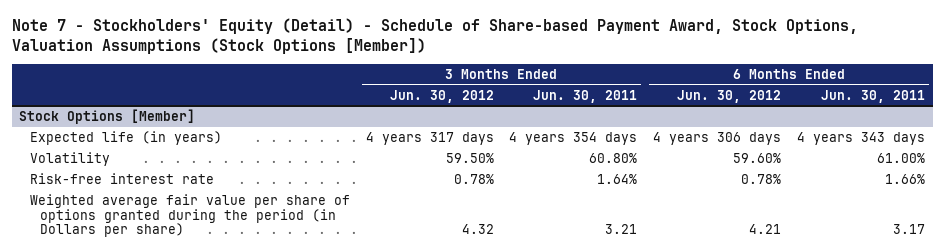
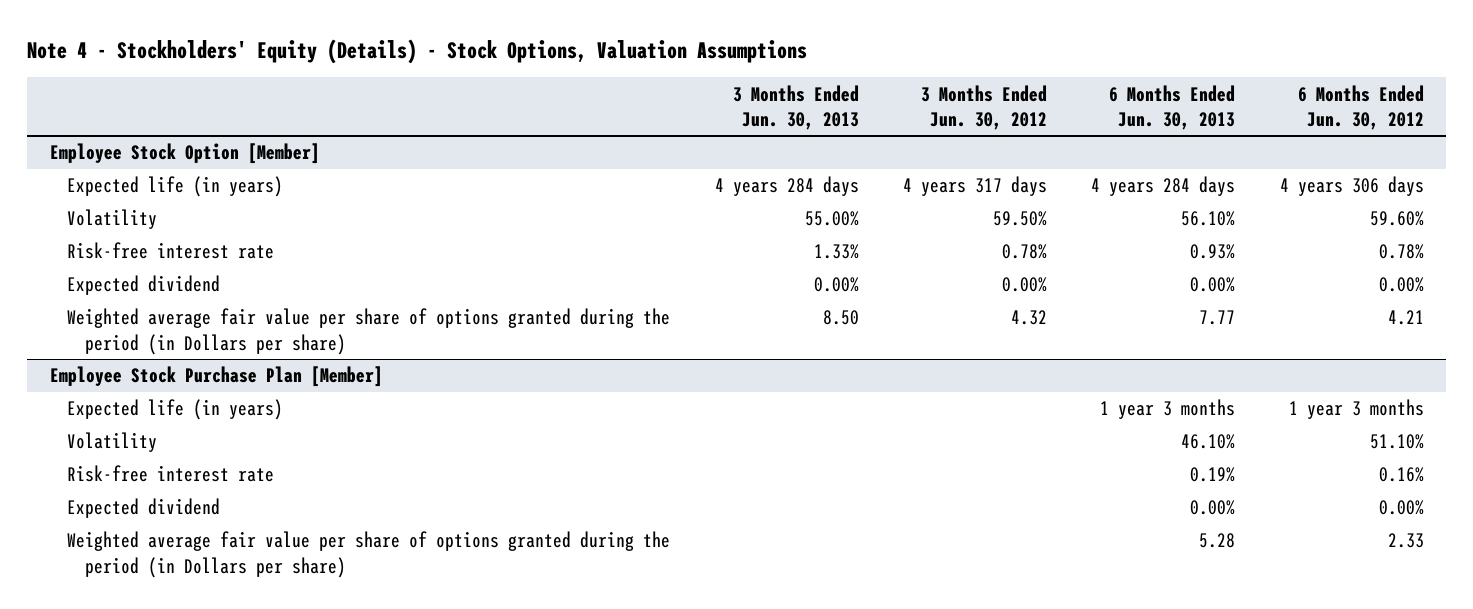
[11,18,858,54] Note 7 - Stockholders' Equity (Detail) - Schedule of Share-based Payment Award, Stock Options, Valuation Assumptions (Stock Options [Member]) -> [27,38,808,64] Note 4 - Stockholders' Equity (Details) - Stock Options, Valuation Assumptions
[533,89,638,103] Jun. 30, 2011 -> none
[820,89,925,103] Jun. 30, 2011 -> none
none -> [732,84,859,130] 3 Months Ended Jun. 30, 2013
none -> [1109,84,1236,130] 6 Months Ended Jun. 30, 2013
[19,109,196,125] Stock Options [Member] -> [49,143,320,165] Employee Stock Option [Member]
none -> [67,275,221,296] Expected dividend
none -> [49,366,383,388] Employee Stock Purchase Plan [Member]
none -> [67,399,284,421] Expected life (in years)
none -> [67,432,158,453] Volatility
none -> [67,465,275,483] Risk-free interest rate
none -> [67,498,221,519] Expected dividend
none -> [67,531,671,578] Weighted average fair value per share of options granted during the period (in Dollars per share)

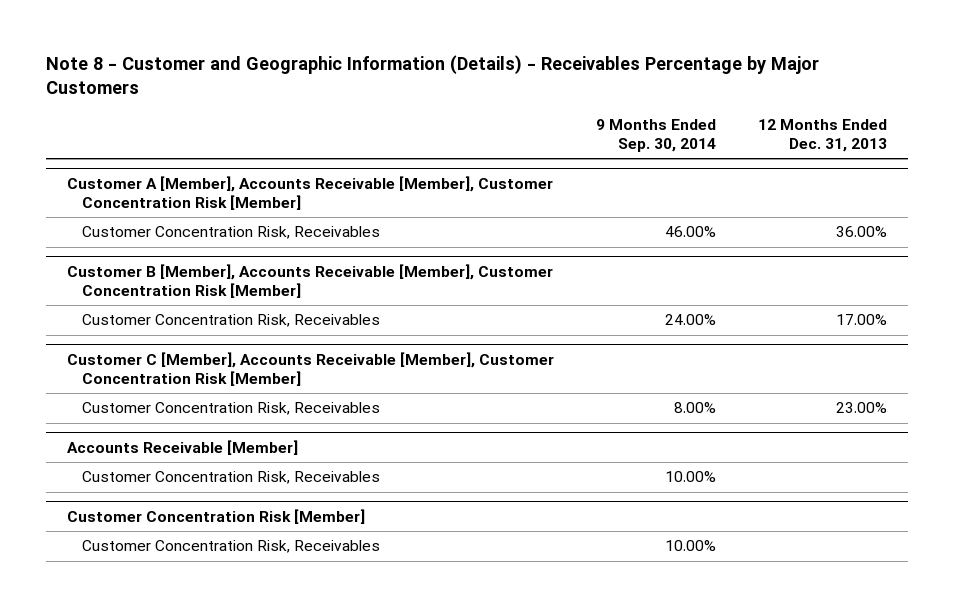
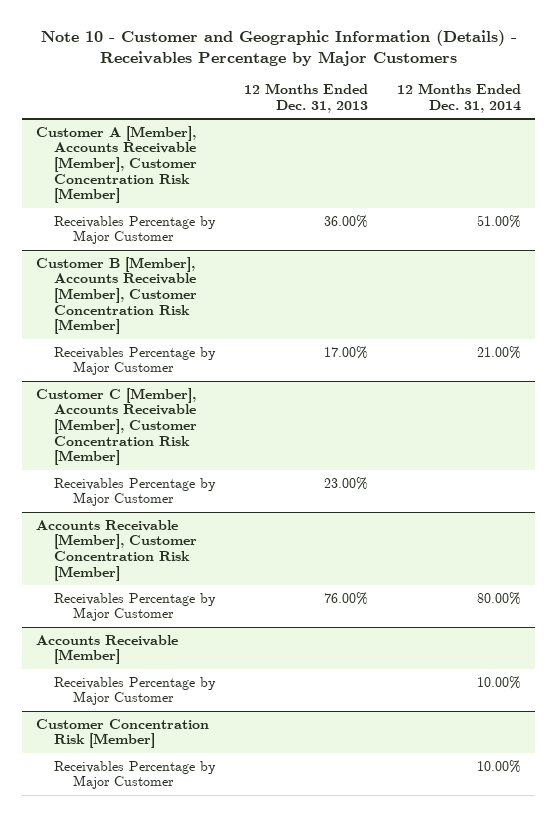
[46,55,820,95] Note 8 - Customer and Geographic Information (Details) - Receivables Percentage by Major Customers -> [40,30,517,67] Note 10 - Customer and Geographic Information (Details) - Receivables Percentage by Major Customers
[596,118,717,152] 9 Months Ended Sep. 30, 2014 -> none
none -> [396,83,521,113] 12 Months Ended Dec. 31, 2014
[81,226,380,240] Customer Concentration Risk, Receivables -> [54,215,217,245] Receivables Percentage by Major Customer
[81,314,380,328] Customer Concentration Risk, Receivables -> [54,346,217,376] Receivables Percentage by Major Customer
[81,402,380,416] Customer Concentration Risk, Receivables -> [54,477,217,507] Receivables Percentage by Major Customer
none -> [36,519,198,581] Accounts Receivable [Member], Customer Concentration Risk [Member]
none -> [54,592,217,622] Receivables Percentage by Major Customer
[81,471,380,485] Customer Concentration Risk, Receivables -> [54,676,217,706] Receivables Percentage by Major Customer
[81,540,380,554] Customer Concentration Risk, Receivables -> [54,760,217,790] Receivables Percentage by Major Customer

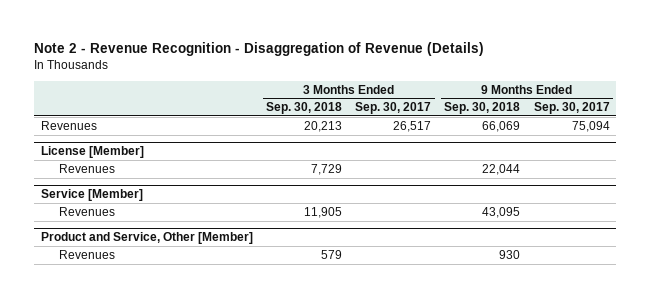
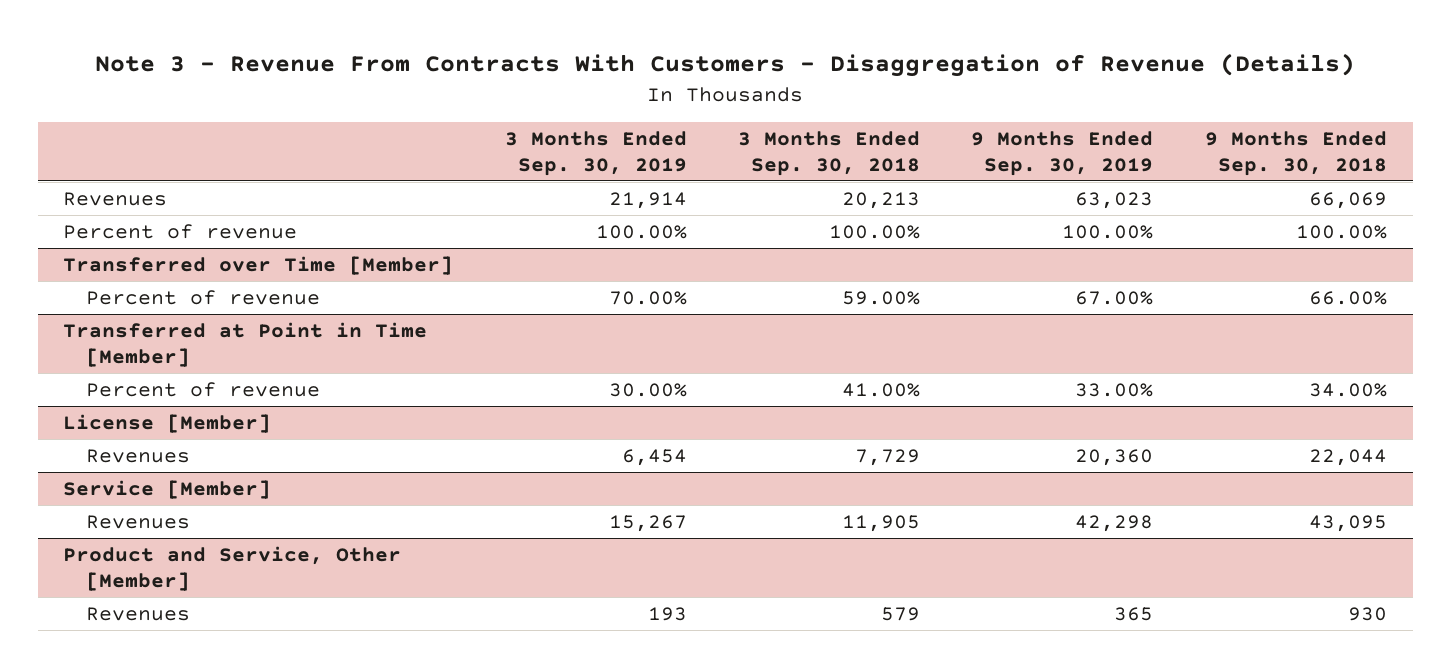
[34,41,485,56] Note 2 - Revenue Recognition - Disaggregation of Revenue (Details) -> [95,53,1356,78] Note 3 - Revenue From Contracts With Customers - Disaggregation of Revenue (Details)
[355,102,432,115] Sep. 30, 2017 -> none
[533,102,610,115] Sep. 30, 2017 -> none
none -> [504,130,687,176] 3 Months Ended Sep. 30, 2019
none -> [971,130,1154,176] 9 Months Ended Sep. 30, 2019
none -> [63,223,298,239] Percent of revenue
none -> [63,255,454,275] Transferred over Time [Member]
none -> [86,289,321,305] Percent of revenue
none -> [63,321,428,367] Transferred at Point in Time [Member]
none -> [86,381,321,397] Percent of revenue

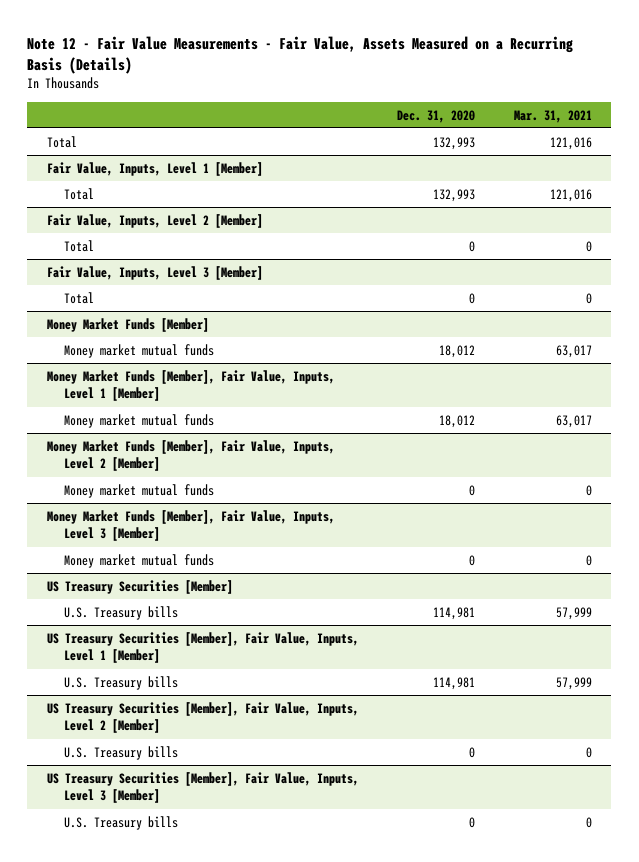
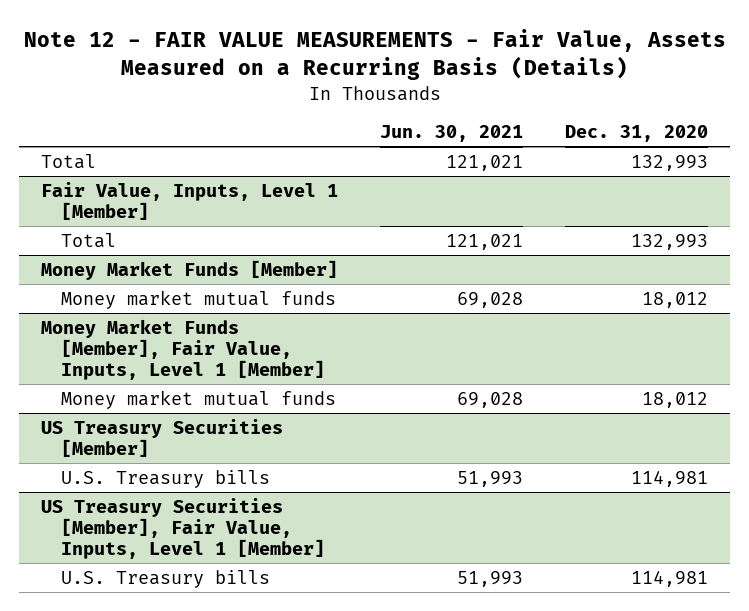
[27,35,574,74] Note 12 - Fair Value Measurements - Fair Value, Assets Measured on a Recurring Basis (Details) -> [23,29,726,81] Note 12 - FAIR VALUE MEASUREMENTS - Fair Value, Assets Measured on a Recurring Basis (Details)
[513,109,592,123] Mar. 31, 2021 -> none
none -> [380,125,524,143] Jun. 30, 2021
[46,213,263,228] Fair Value, Inputs, Level 2 [Member] -> none
[63,239,94,252] Total -> none
[46,265,263,280] Fair Value, Inputs, Level 3 [Member] -> none
[63,291,94,304] Total -> none
[46,439,335,472] Money Market Funds [Member], Fair Value, Inputs, Level 2 [Member] -> none
[63,483,214,498] Money market mutual funds -> none
[46,509,335,542] Money Market Funds [Member], Fair Value, Inputs, Level 3 [Member] -> none
[63,553,214,568] Money market mutual funds -> none
[46,701,359,734] US Treasury Securities [Member], Fair Value, Inputs, Level 2 [Member] -> none
[63,745,178,760] U.S. Treasury bills -> none
[46,771,359,804] US Treasury Securities [Member], Fair Value, Inputs, Level 3 [Member] -> none
[63,815,178,830] U.S. Treasury bills -> none

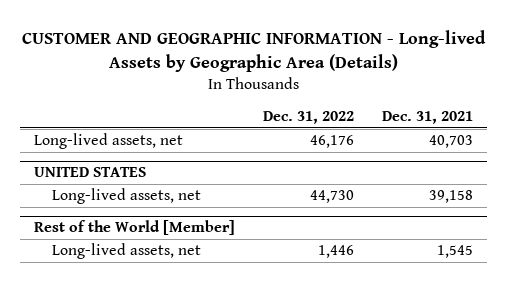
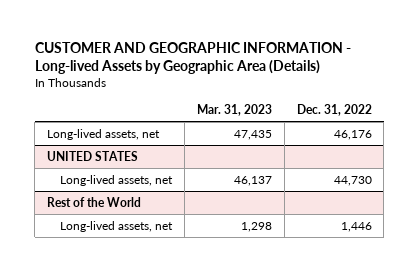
[382,111,474,125] Dec. 31, 2021 -> none
none -> [196,104,272,117] Mar. 31, 2023
[34,220,236,236] Rest of the World [Member] -> [47,196,142,207] Rest of the World

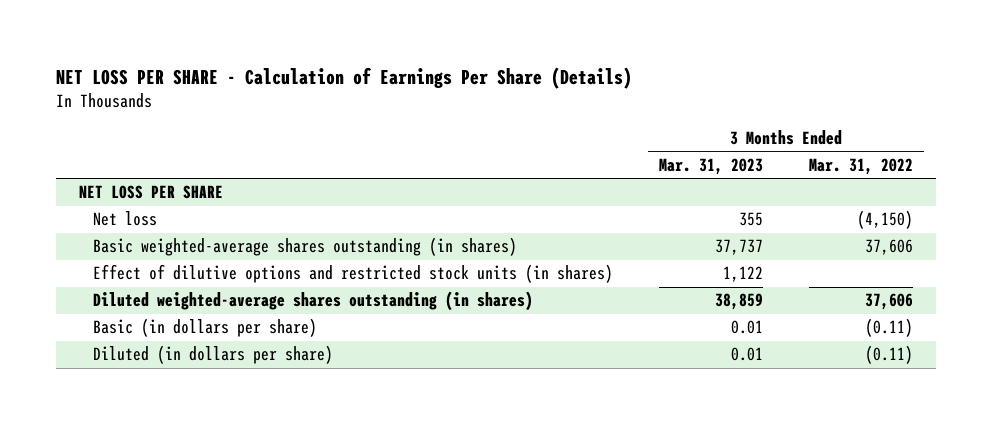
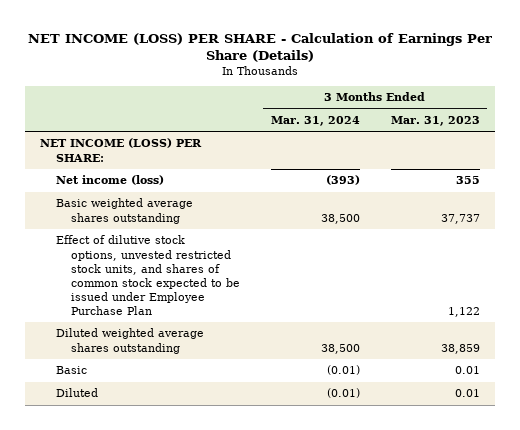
[56,66,633,89] NET LOSS PER SHARE - Calculation of Earnings Per Share (Details) -> [28,32,493,62] NET INCOME (LOSS) PER SHARE - Calculation of Earnings Per Share (Details)
[808,157,913,175] Mar. 31, 2022 -> none
none -> [271,116,361,127] Mar. 31, 2024
[79,185,224,200] NET LOSS PER SHARE -> [40,138,203,162] NET INCOME (LOSS) PER SHARE:
[93,211,158,227] Net loss -> [55,175,164,186] Net income (loss)
[93,237,518,257] Basic weighted-average shares outstanding (in shares) -> [55,198,193,224] Basic weighted average shares outstanding
[93,264,614,284] Effect of dilutive options and restricted stock units (in shares) -> [55,235,241,316] Effect of dilutive stock options, unvested restricted stock units, and shares of common stock expected to be issued under Employee Purchase Plan
[93,291,534,312] Diluted weighted-average shares outstanding (in shares) -> [55,328,204,354] Diluted weighted average shares outstanding
[93,318,318,338] Basic (in dollars per share) -> [55,366,87,375] Basic
[93,345,334,365] Diluted (in dollars per share) -> [55,388,98,398] Diluted

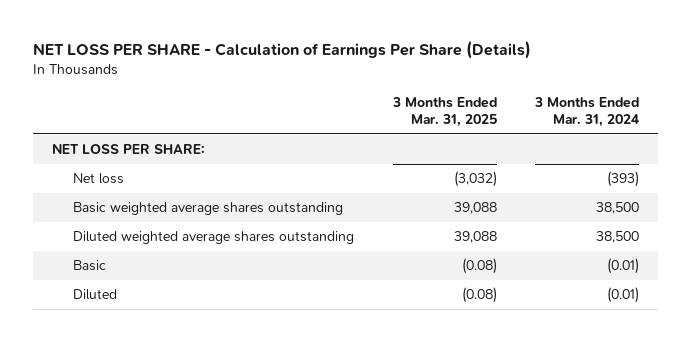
[28,32,493,62] NET INCOME (LOSS) PER SHARE - Calculation of Earnings Per Share (Details) -> [32,40,531,59] NET LOSS PER SHARE - Calculation of Earnings Per Share (Details)
[390,116,480,127] Mar. 31, 2023 -> none
none -> [391,96,497,128] 3 Months Ended Mar. 31, 2025
[40,138,203,162] NET INCOME (LOSS) PER SHARE: -> [52,144,206,155] NET LOSS PER SHARE:
[55,175,164,186] Net income (loss) -> [73,173,125,185] Net loss
[55,235,241,316] Effect of dilutive stock options, unvested restricted stock units, and shares of common stock expected to be issued under Employee Purchase Plan -> none

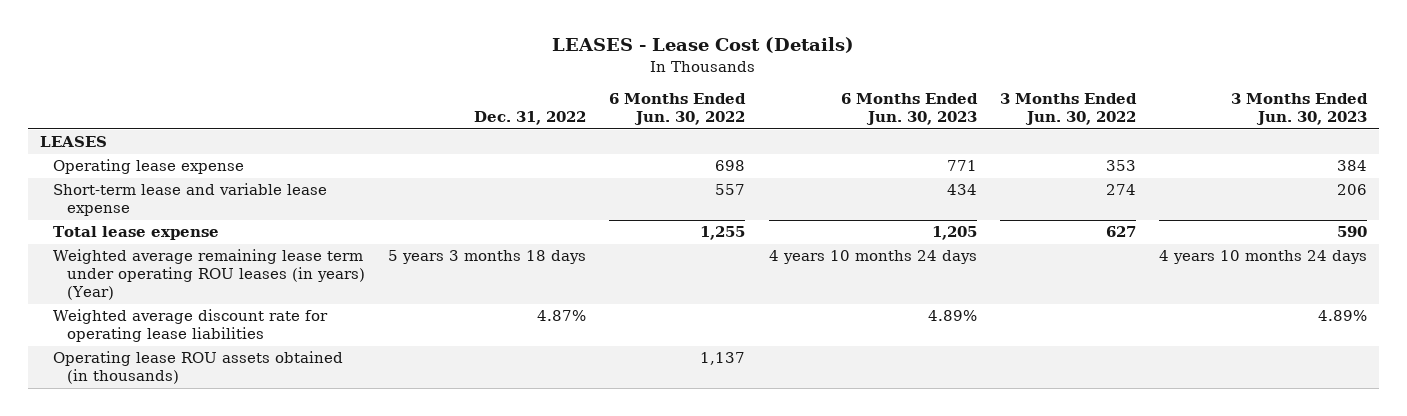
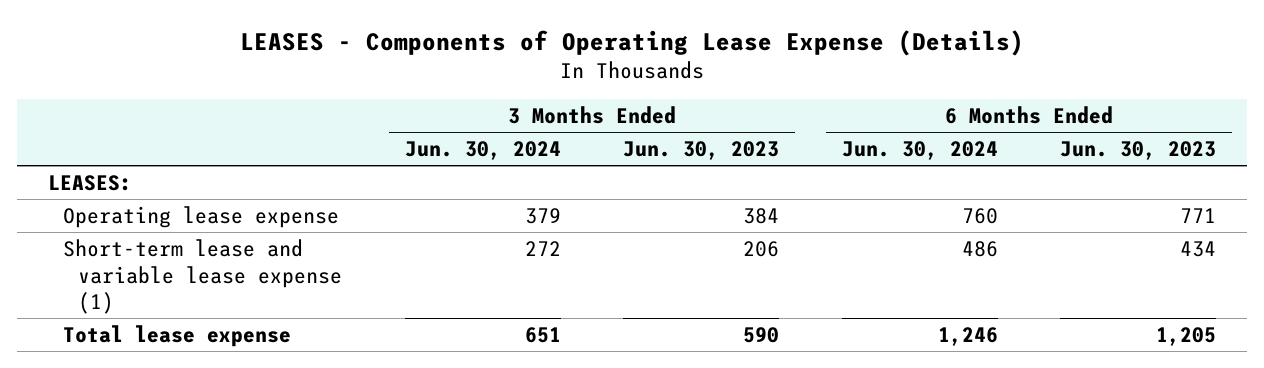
[552,37,855,54] LEASES - Lease Cost (Details) -> [240,29,1025,56] LEASES - Components of Operating Lease Expense (Details)
[474,111,587,126] Dec. 31, 2022 -> none
[609,93,747,126] 6 Months Ended Jun. 30, 2022 -> none
[999,93,1137,126] 3 Months Ended Jun. 30, 2022 -> none
none -> [404,141,561,161] Jun. 30, 2024
none -> [841,141,998,161] Jun. 30, 2024
[39,136,107,148] LEASES -> [48,174,133,191] LEASES:
[53,183,328,217] Short-term lease and variable lease expense -> [63,238,343,315] Short-term lease and variable lease expense (1)
[53,249,365,301] Weighted average remaining lease term under operating ROU leases (in years) (Year) -> none
[53,309,329,343] Weighted average discount rate for operating lease liabilities -> none
[53,351,344,385] Operating lease ROU assets obtained (in thousands) -> none

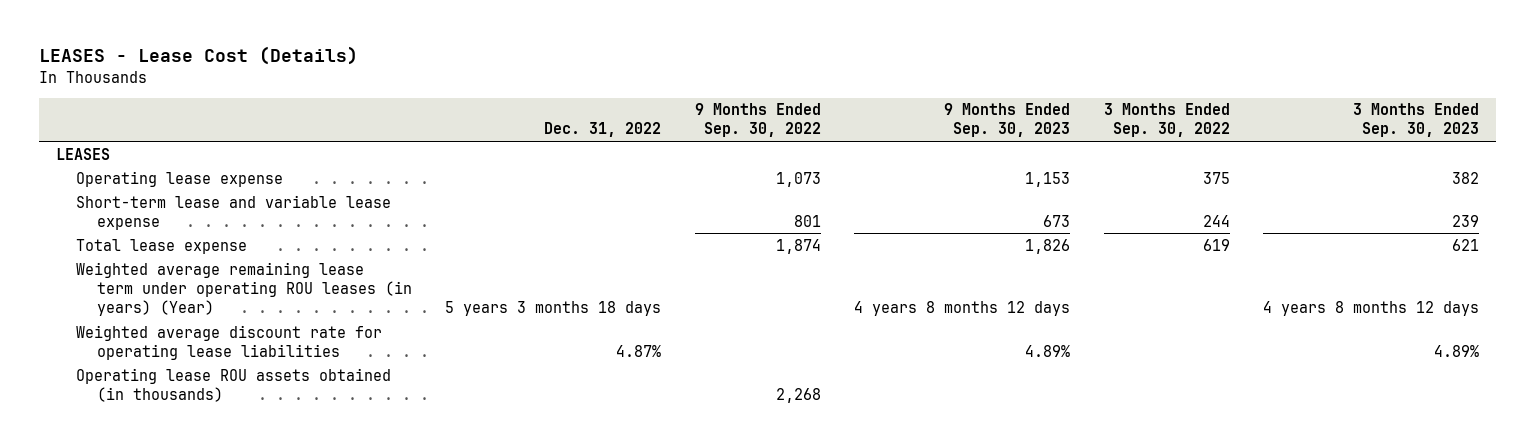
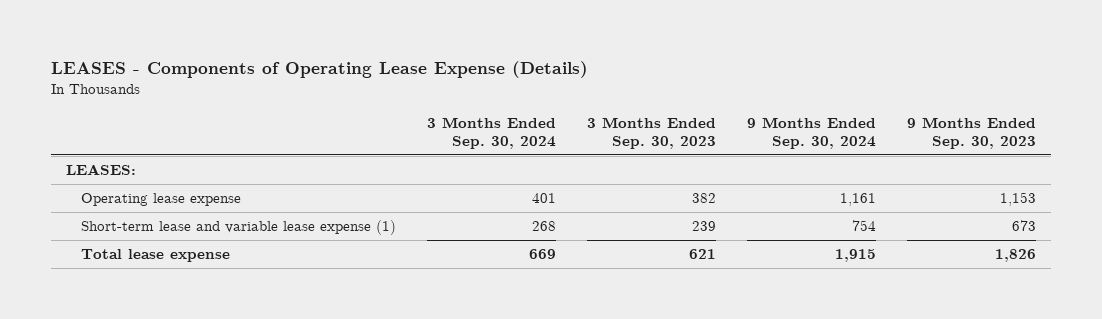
[38,46,358,66] LEASES - Lease Cost (Details) -> [50,60,588,78] LEASES - Components of Operating Lease Expense (Details)
[544,122,662,138] Dec. 31, 2022 -> none
[694,103,821,138] 9 Months Ended Sep. 30, 2022 -> none
[1103,103,1230,138] 3 Months Ended Sep. 30, 2022 -> none
none -> [427,116,557,149] 3 Months Ended Sep. 30, 2024
none -> [746,116,876,149] 9 Months Ended Sep. 30, 2024
[55,147,110,160] LEASES -> [66,164,137,176] LEASES:
[76,194,392,230] Short-term lease and variable lease expense -> [81,220,397,236] Short-term lease and variable lease expense (1)
[76,261,413,317] Weighted average remaining lease term under operating ROU leases (in years) (Year) -> none
[76,324,383,360] Weighted average discount rate for operating lease liabilities -> none
[76,367,392,402] Operating lease ROU assets obtained (in thousands) -> none

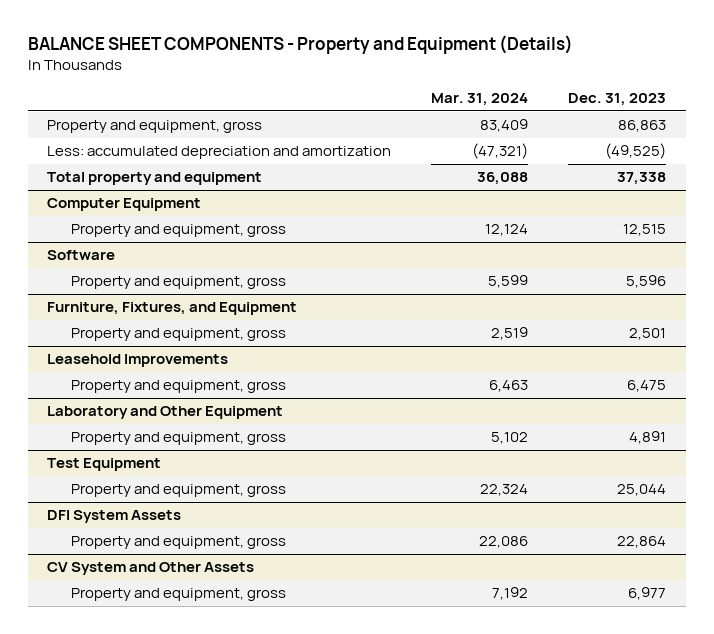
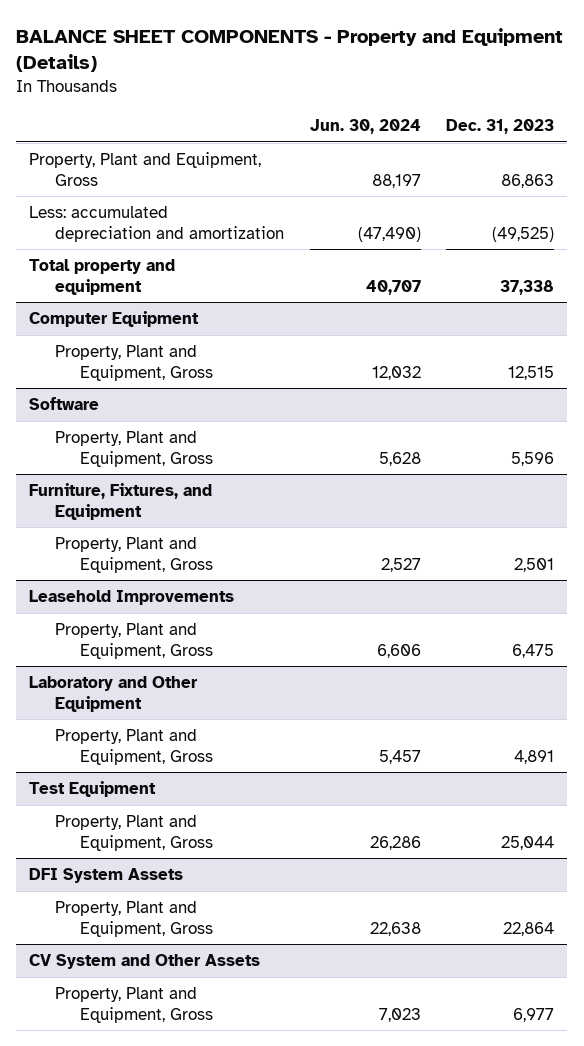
[431,93,529,107] Mar. 31, 2024 -> none
none -> [309,119,421,135] Jun. 30, 2024
[47,120,263,134] Property and equipment, gross -> [29,152,262,186] Property, Plant and Equipment, Gross
[71,224,287,238] Property and equipment, gross -> [54,345,214,381] Property, Plant and Equipment, Gross
[71,276,287,290] Property and equipment, gross -> [54,431,214,467] Property, Plant and Equipment, Gross
[71,328,287,342] Property and equipment, gross -> [54,537,214,573] Property, Plant and Equipment, Gross
[71,380,287,394] Property and equipment, gross -> [54,623,214,659] Property, Plant and Equipment, Gross
[71,432,287,446] Property and equipment, gross -> [54,729,214,765] Property, Plant and Equipment, Gross
[71,484,287,498] Property and equipment, gross -> [54,815,214,851] Property, Plant and Equipment, Gross
[71,536,287,550] Property and equipment, gross -> [54,901,214,937] Property, Plant and Equipment, Gross
[71,588,287,602] Property and equipment, gross -> [54,987,214,1023] Property, Plant and Equipment, Gross

